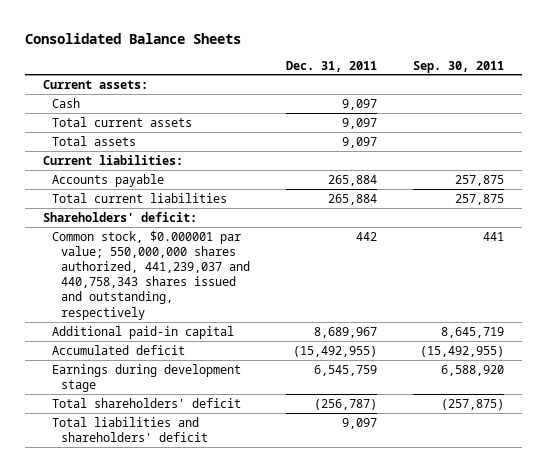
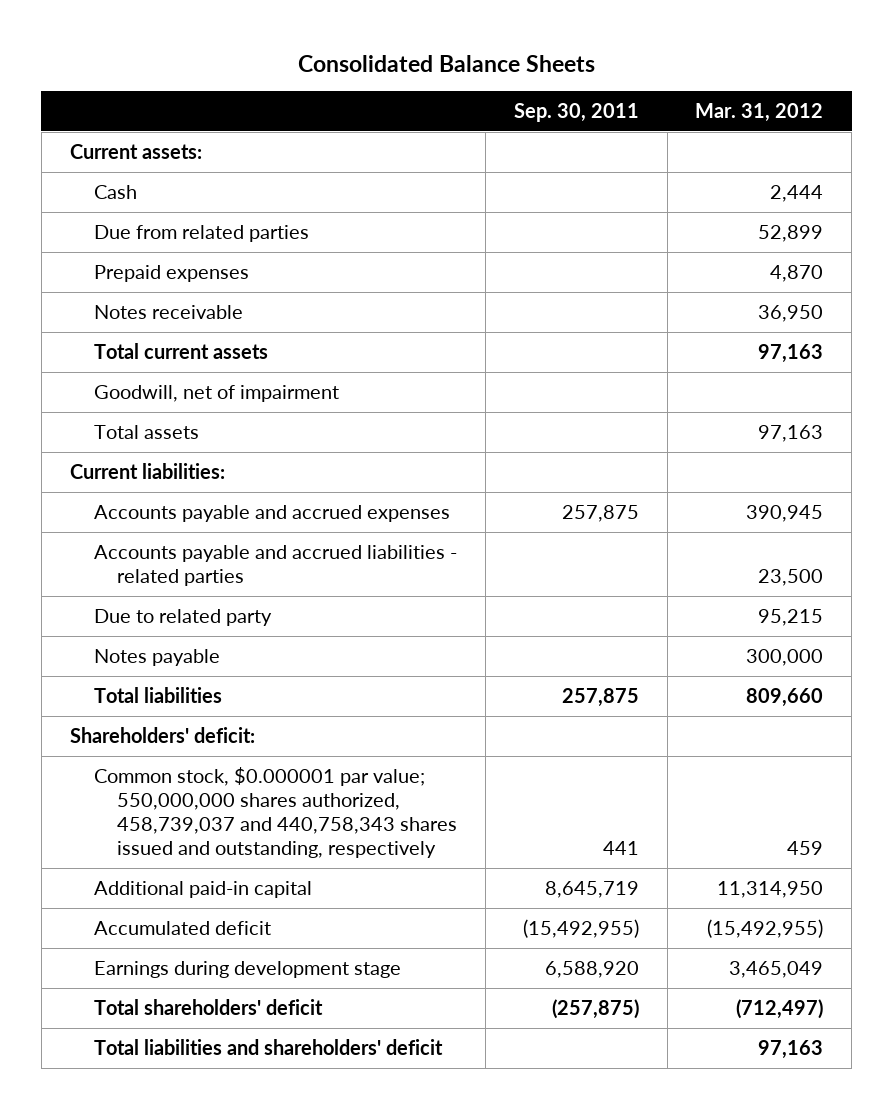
[286,60,378,72] Dec. 31, 2011 -> none
none -> [695,103,824,123] Mar. 31, 2012
none -> [93,224,309,242] Due from related parties
none -> [93,264,249,282] Prepaid expenses
none -> [93,304,243,319] Notes receivable
none -> [93,384,339,402] Goodwill, net of impairment
[51,173,164,187] Accounts payable -> [93,504,450,522] Accounts payable and accrued expenses
none -> [93,544,457,586] Accounts payable and accrued liabilities - related parties
none -> [93,608,272,626] Due to related party
none -> [93,648,220,666] Notes payable
[51,192,227,203] Total current liabilities -> [93,686,222,703] Total liabilities
[51,230,251,320] Common stock, $0.000001 par value; 550,000,000 shares authorized, 441,239,037 and 440,758,343 shares issued and outstanding, respectively -> [93,766,458,859] Common stock, $0.000001 par value; 550,000,000 shares authorized, 458,739,037 and 440,758,343 shares issued and outstanding, respectively

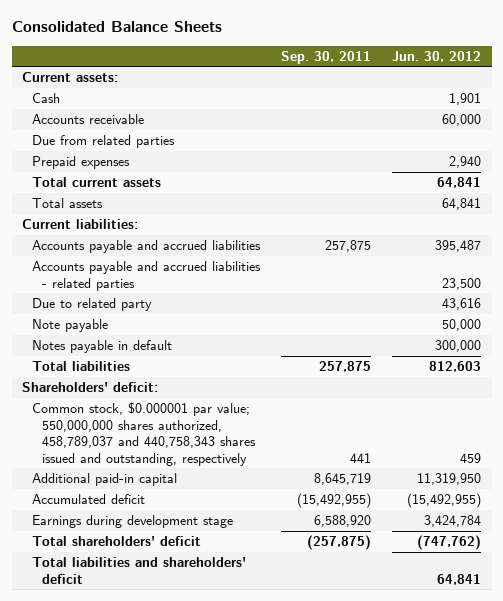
[695,103,824,123] Mar. 31, 2012 -> none
none -> [392,50,482,62] Jun. 30, 2012
none -> [31,113,144,124] Accounts receivable
[93,304,243,319] Notes receivable -> none
[93,384,339,402] Goodwill, net of impairment -> none
[93,504,450,522] Accounts payable and accrued expenses -> [31,239,261,253] Accounts payable and accrued liabilities
[93,648,220,666] Notes payable -> [31,318,108,332] Note payable
none -> [31,339,172,353] Notes payable in default
[93,766,458,859] Common stock, $0.000001 par value; 550,000,000 shares authorized, 458,739,037 and 440,758,343 shares issued and outstanding, respectively -> [31,401,256,466] Common stock, $0.000001 par value; 550,000,000 shares authorized, 458,789,037 and 440,758,343 shares issued and outstanding, respectively

